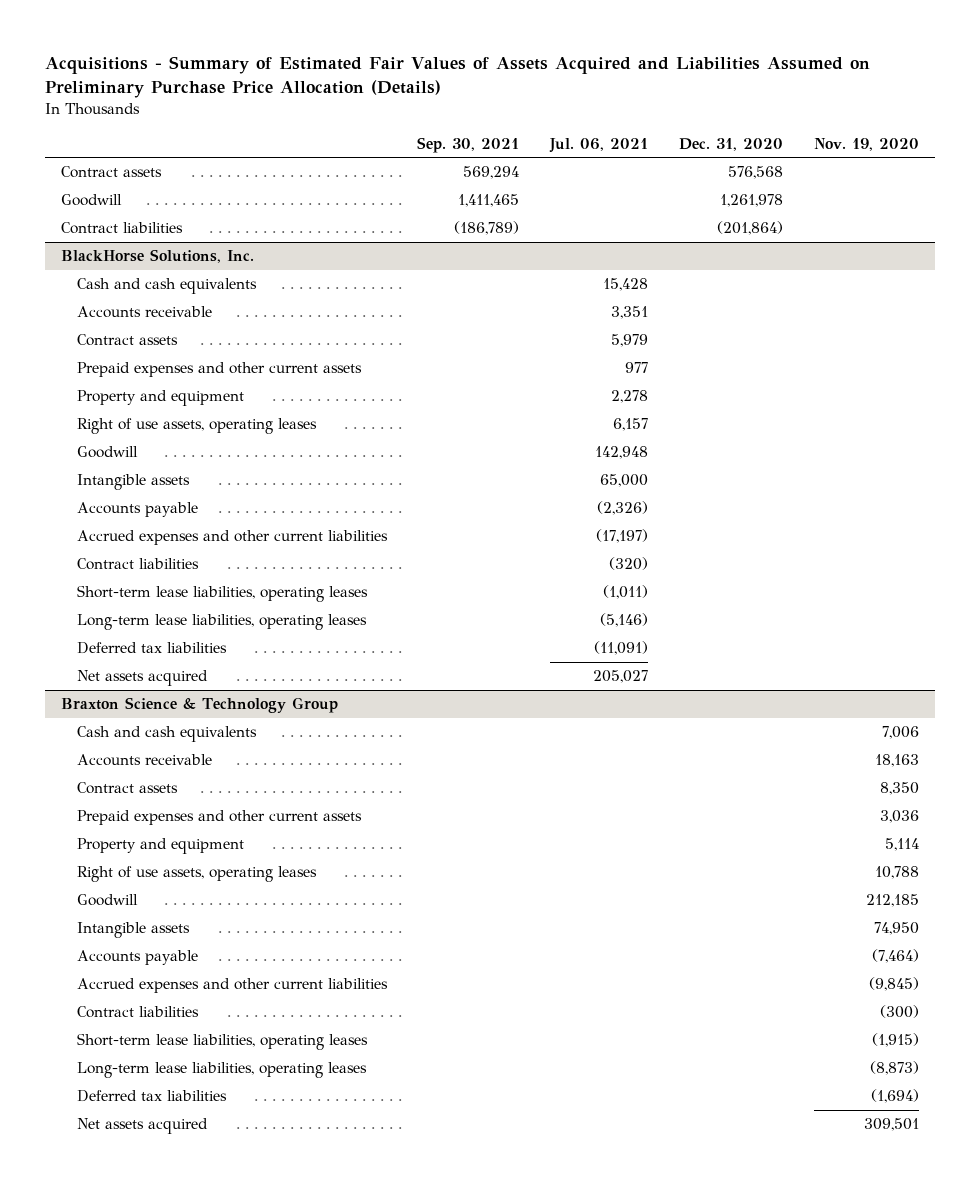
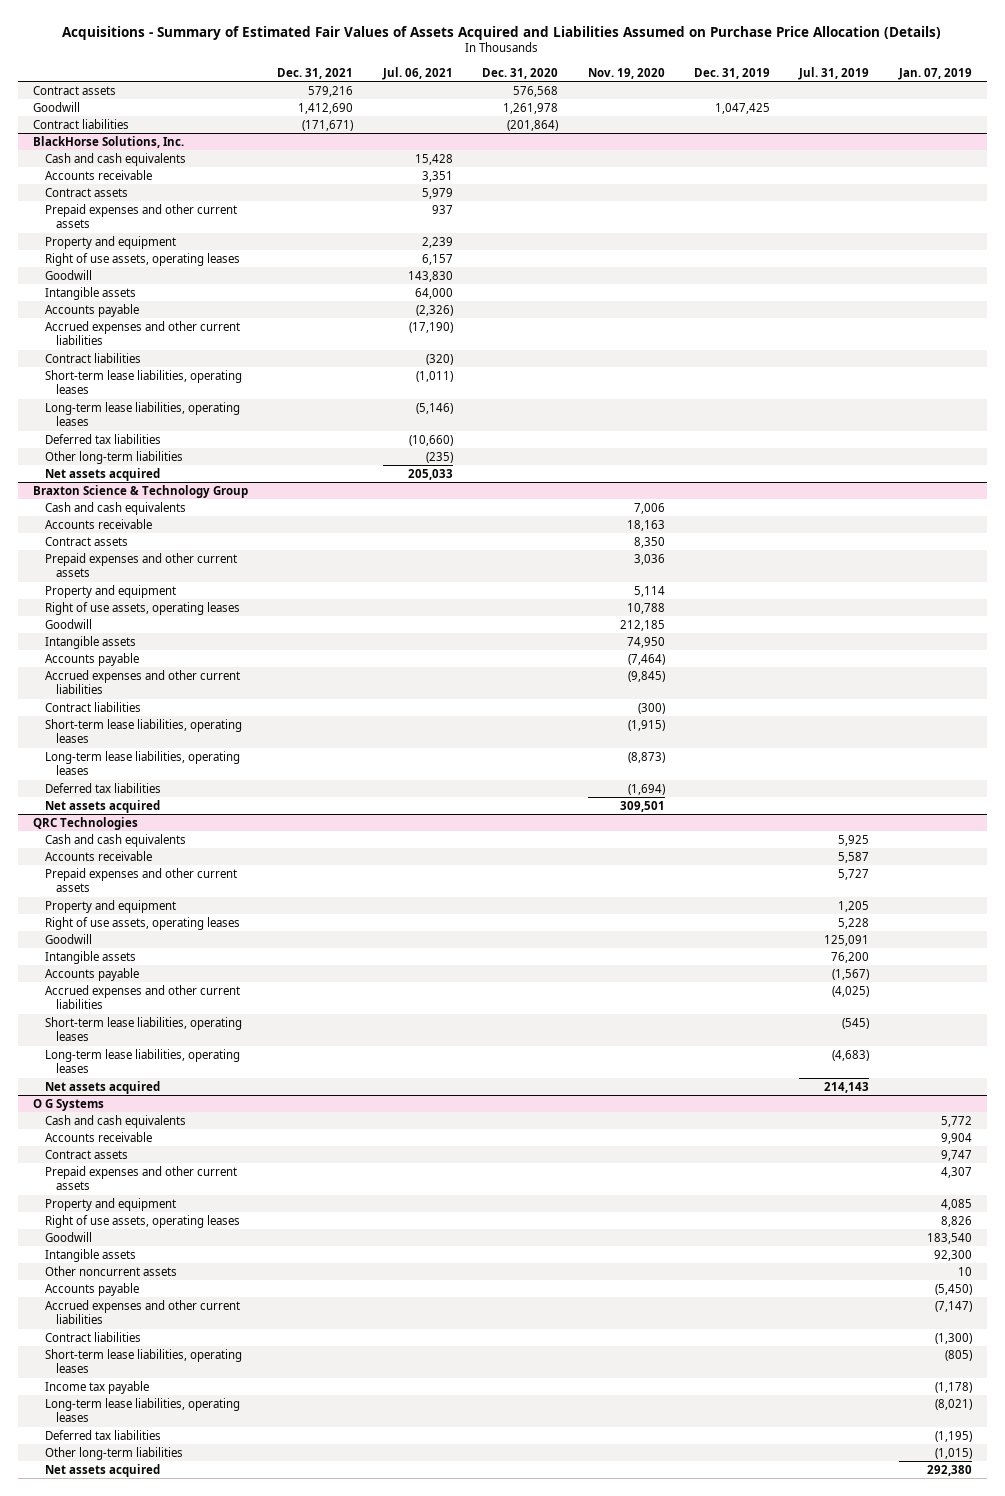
[45,56,871,98] Acquisitions - Summary of Estimated Fair Values of Assets Acquired and Liabilities Assumed on Preliminary Purchase Price Allocation (Details) -> [62,25,942,40] Acquisitions - Summary of Estimated Fair Values of Assets Acquired and Liabilities Assumed on Purchase Price Allocation (Details)
[417,136,520,153] Sep. 30, 2021 -> none
none -> [277,67,354,79] Dec. 31, 2021
none -> [694,67,771,79] Dec. 31, 2019
none -> [798,66,870,80] Jul. 31, 2019
none -> [897,67,972,80] Jan. 07, 2019
[625,362,649,374] 977 -> [431,204,453,214] 937
[611,390,649,404] 2,278 -> [421,236,453,248] 2,239
[595,446,649,460] 142,948 -> [407,270,453,282] 143,830
[600,474,649,488] 65,000 -> [414,287,453,299] 64,000
[596,529,649,544] (17,197) -> [408,321,453,333] (17,190)
[594,641,649,656] (11,091) -> [408,434,453,446] (10,660)
none -> [44,450,183,464] Other long-term liabilities
[593,670,649,684] 205,027 -> [407,468,453,480] 205,033
none -> [33,816,139,830] QRC Technologies
none -> [44,833,186,847] Cash and cash equivalents
none -> [44,850,152,861] Accounts receivable
none -> [44,867,237,892] Prepaid expenses and other current assets
none -> [44,899,176,913] Property and equipment
none -> [44,916,240,930] Right of use assets, operating leases
none -> [44,933,92,944] Goodwill
none -> [44,950,136,964] Intangible assets
none -> [44,967,139,981] Accounts payable
none -> [44,984,240,1009] Accrued expenses and other current liabilities
none -> [44,1016,242,1041] Short-term lease liabilities, operating leases
none -> [44,1048,240,1073] Long-term lease liabilities, operating leases
none -> [44,1080,160,1094] Net assets acquired
none -> [33,1098,105,1111] O G Systems
none -> [44,1114,186,1128] Cash and cash equivalents
none -> [44,1131,152,1142] Accounts receivable
none -> [44,1149,128,1159] Contract assets
none -> [44,1165,237,1190] Prepaid expenses and other current assets
none -> [44,1197,176,1211] Property and equipment
none -> [44,1214,240,1228] Right of use assets, operating leases
none -> [44,1231,92,1242] Goodwill
none -> [44,1248,136,1262] Intangible assets
none -> [44,1265,177,1276] Other noncurrent assets
none -> [44,1282,139,1296] Accounts payable
none -> [44,1299,240,1324] Accrued expenses and other current liabilities
none -> [44,1331,141,1342] Contract liabilities
none -> [44,1348,242,1373] Short-term lease liabilities, operating leases
none -> [44,1380,149,1394] Income tax payable
none -> [44,1397,240,1422] Long-term lease liabilities, operating leases
none -> [44,1429,161,1440] Deferred tax liabilities
none -> [44,1446,183,1460] Other long-term liabilities
none -> [44,1463,160,1477] Net assets acquired

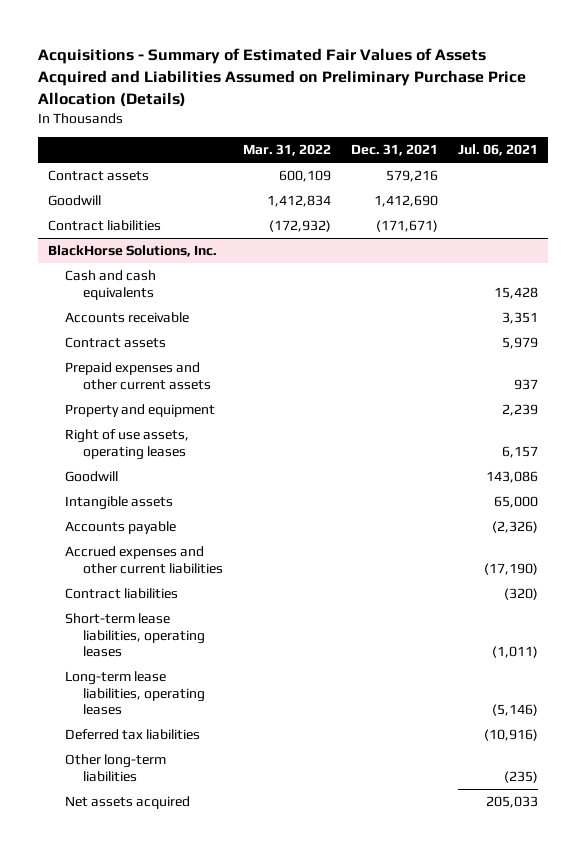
[62,25,942,40] Acquisitions - Summary of Estimated Fair Values of Assets Acquired and Liabilities Assumed on Purchase Price Allocation (Details) -> [38,48,527,107] Acquisitions - Summary of Estimated Fair Values of Assets Acquired and Liabilities Assumed on Preliminary Purchase Price Allocation (Details)
[482,67,559,79] Dec. 31, 2020 -> none
[587,67,665,79] Nov. 19, 2020 -> none
[694,67,771,79] Dec. 31, 2019 -> none
[798,66,870,80] Jul. 31, 2019 -> none
[897,67,972,80] Jan. 07, 2019 -> none
none -> [242,144,331,157] Mar. 31, 2022
[407,270,453,282] 143,830 -> [486,471,539,484] 143,086
[414,287,453,299] 64,000 -> [494,496,539,509] 65,000
[408,434,453,446] (10,660) -> [484,729,539,742] (10,916)
[33,484,249,498] Braxton Science & Technology Group -> none
[44,501,186,515] Cash and cash equivalents -> none
[44,518,152,529] Accounts receivable -> none
[44,536,128,546] Contract assets -> none
[44,552,237,577] Prepaid expenses and other current assets -> none
[44,584,176,598] Property and equipment -> none
[44,601,240,615] Right of use assets, operating leases -> none
[44,618,92,629] Goodwill -> none
[44,635,136,649] Intangible assets -> none
[44,652,139,666] Accounts payable -> none
[44,669,240,694] Accrued expenses and other current liabilities -> none
[44,701,141,712] Contract liabilities -> none
[44,718,242,743] Short-term lease liabilities, operating leases -> none
[44,750,240,775] Long-term lease liabilities, operating leases -> none
[44,782,161,793] Deferred tax liabilities -> none
[44,799,160,813] Net assets acquired -> none
[33,816,139,830] QRC Technologies -> none
[44,833,186,847] Cash and cash equivalents -> none
[44,850,152,861] Accounts receivable -> none
[44,867,237,892] Prepaid expenses and other current assets -> none
[44,899,176,913] Property and equipment -> none
[44,916,240,930] Right of use assets, operating leases -> none
[44,933,92,944] Goodwill -> none
[44,950,136,964] Intangible assets -> none
[44,967,139,981] Accounts payable -> none
[44,984,240,1009] Accrued expenses and other current liabilities -> none
[44,1016,242,1041] Short-term lease liabilities, operating leases -> none
[44,1048,240,1073] Long-term lease liabilities, operating leases -> none
[44,1080,160,1094] Net assets acquired -> none
[33,1098,105,1111] O G Systems -> none
[44,1114,186,1128] Cash and cash equivalents -> none
[44,1131,152,1142] Accounts receivable -> none
[44,1149,128,1159] Contract assets -> none
[44,1165,237,1190] Prepaid expenses and other current assets -> none
[44,1197,176,1211] Property and equipment -> none
[44,1214,240,1228] Right of use assets, operating leases -> none
[44,1231,92,1242] Goodwill -> none
[44,1248,136,1262] Intangible assets -> none
[44,1265,177,1276] Other noncurrent assets -> none
[44,1282,139,1296] Accounts payable -> none
[44,1299,240,1324] Accrued expenses and other current liabilities -> none
[44,1331,141,1342] Contract liabilities -> none
[44,1348,242,1373] Short-term lease liabilities, operating leases -> none
[44,1380,149,1394] Income tax payable -> none
[44,1397,240,1422] Long-term lease liabilities, operating leases -> none
[44,1429,161,1440] Deferred tax liabilities -> none
[44,1446,183,1460] Other long-term liabilities -> none
[44,1463,160,1477] Net assets acquired -> none

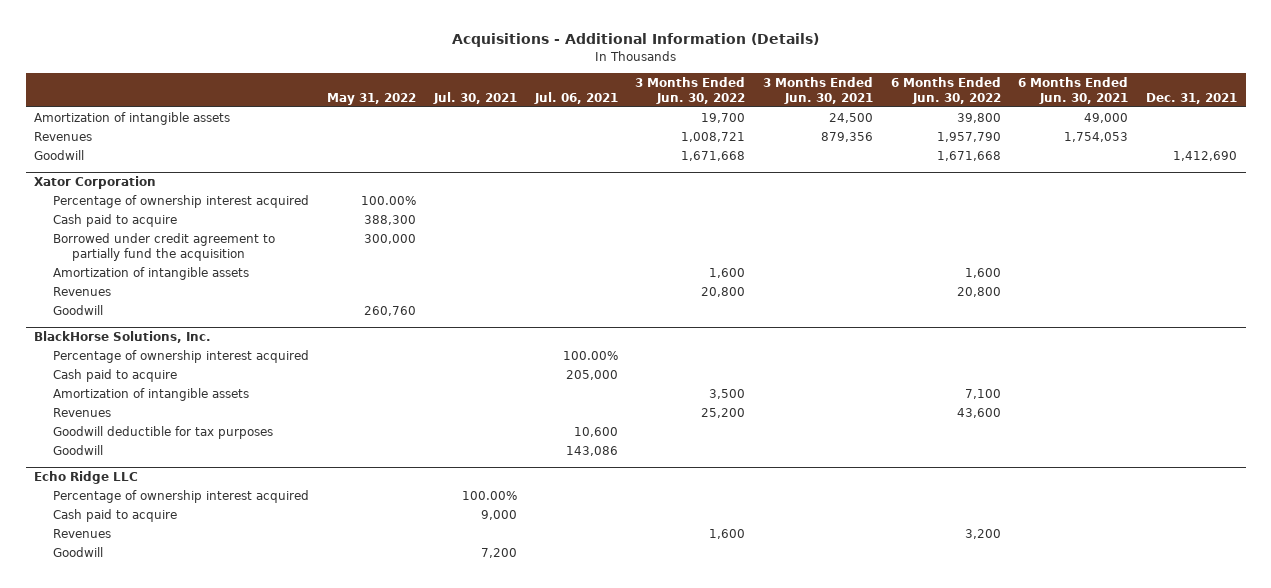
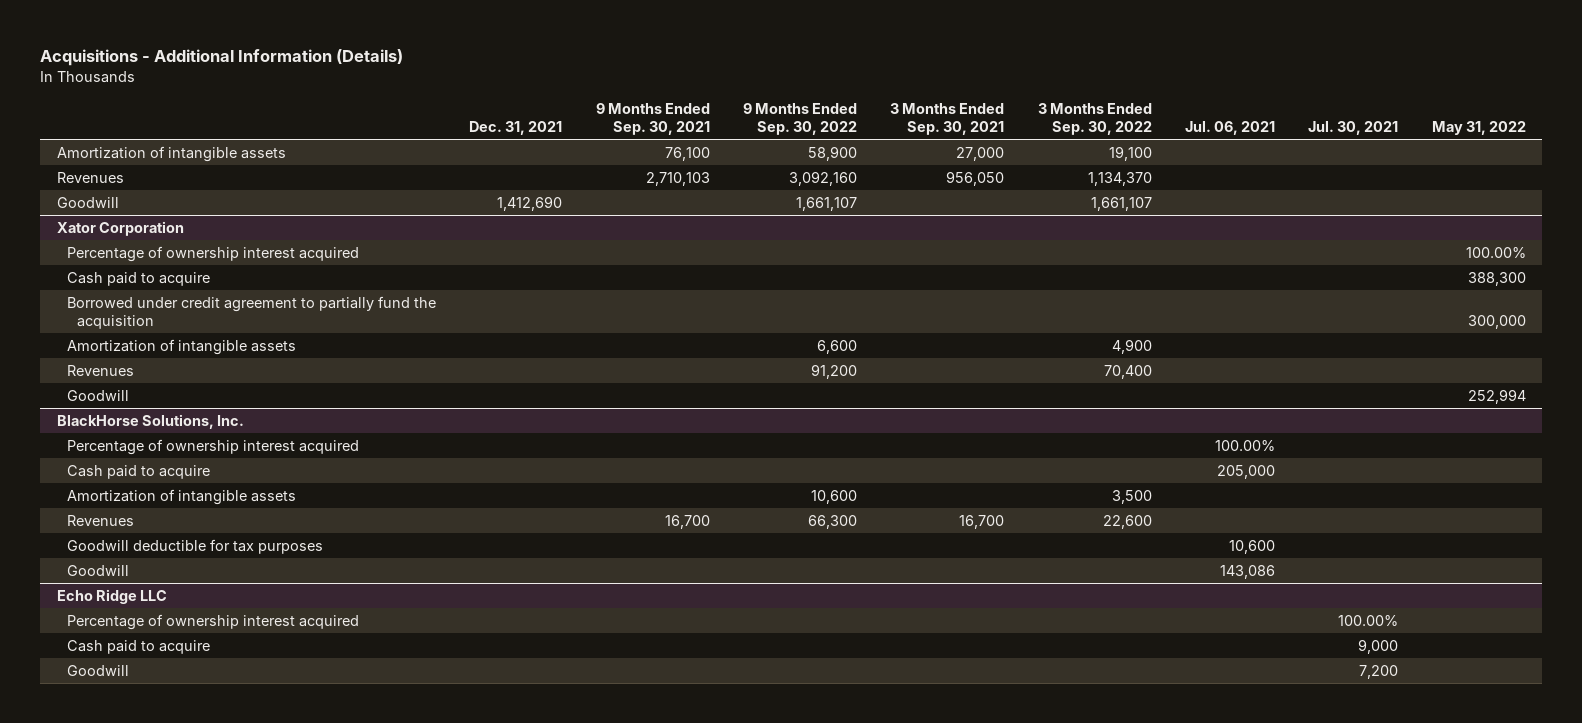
[635,77,746,104] 3 Months Ended Jun. 30, 2022 -> none
[762,77,873,104] 3 Months Ended Jun. 30, 2021 -> none
[890,77,1001,104] 6 Months Ended Jun. 30, 2022 -> none
[1018,77,1129,104] 6 Months Ended Jun. 30, 2021 -> none
none -> [595,103,710,135] 9 Months Ended Sep. 30, 2021
none -> [742,103,857,135] 9 Months Ended Sep. 30, 2022
none -> [890,103,1005,135] 3 Months Ended Sep. 30, 2021
none -> [1037,103,1152,135] 3 Months Ended Sep. 30, 2022
[364,306,417,317] 260,760 -> [1467,388,1526,404] 252,994
[53,529,112,539] Revenues -> none

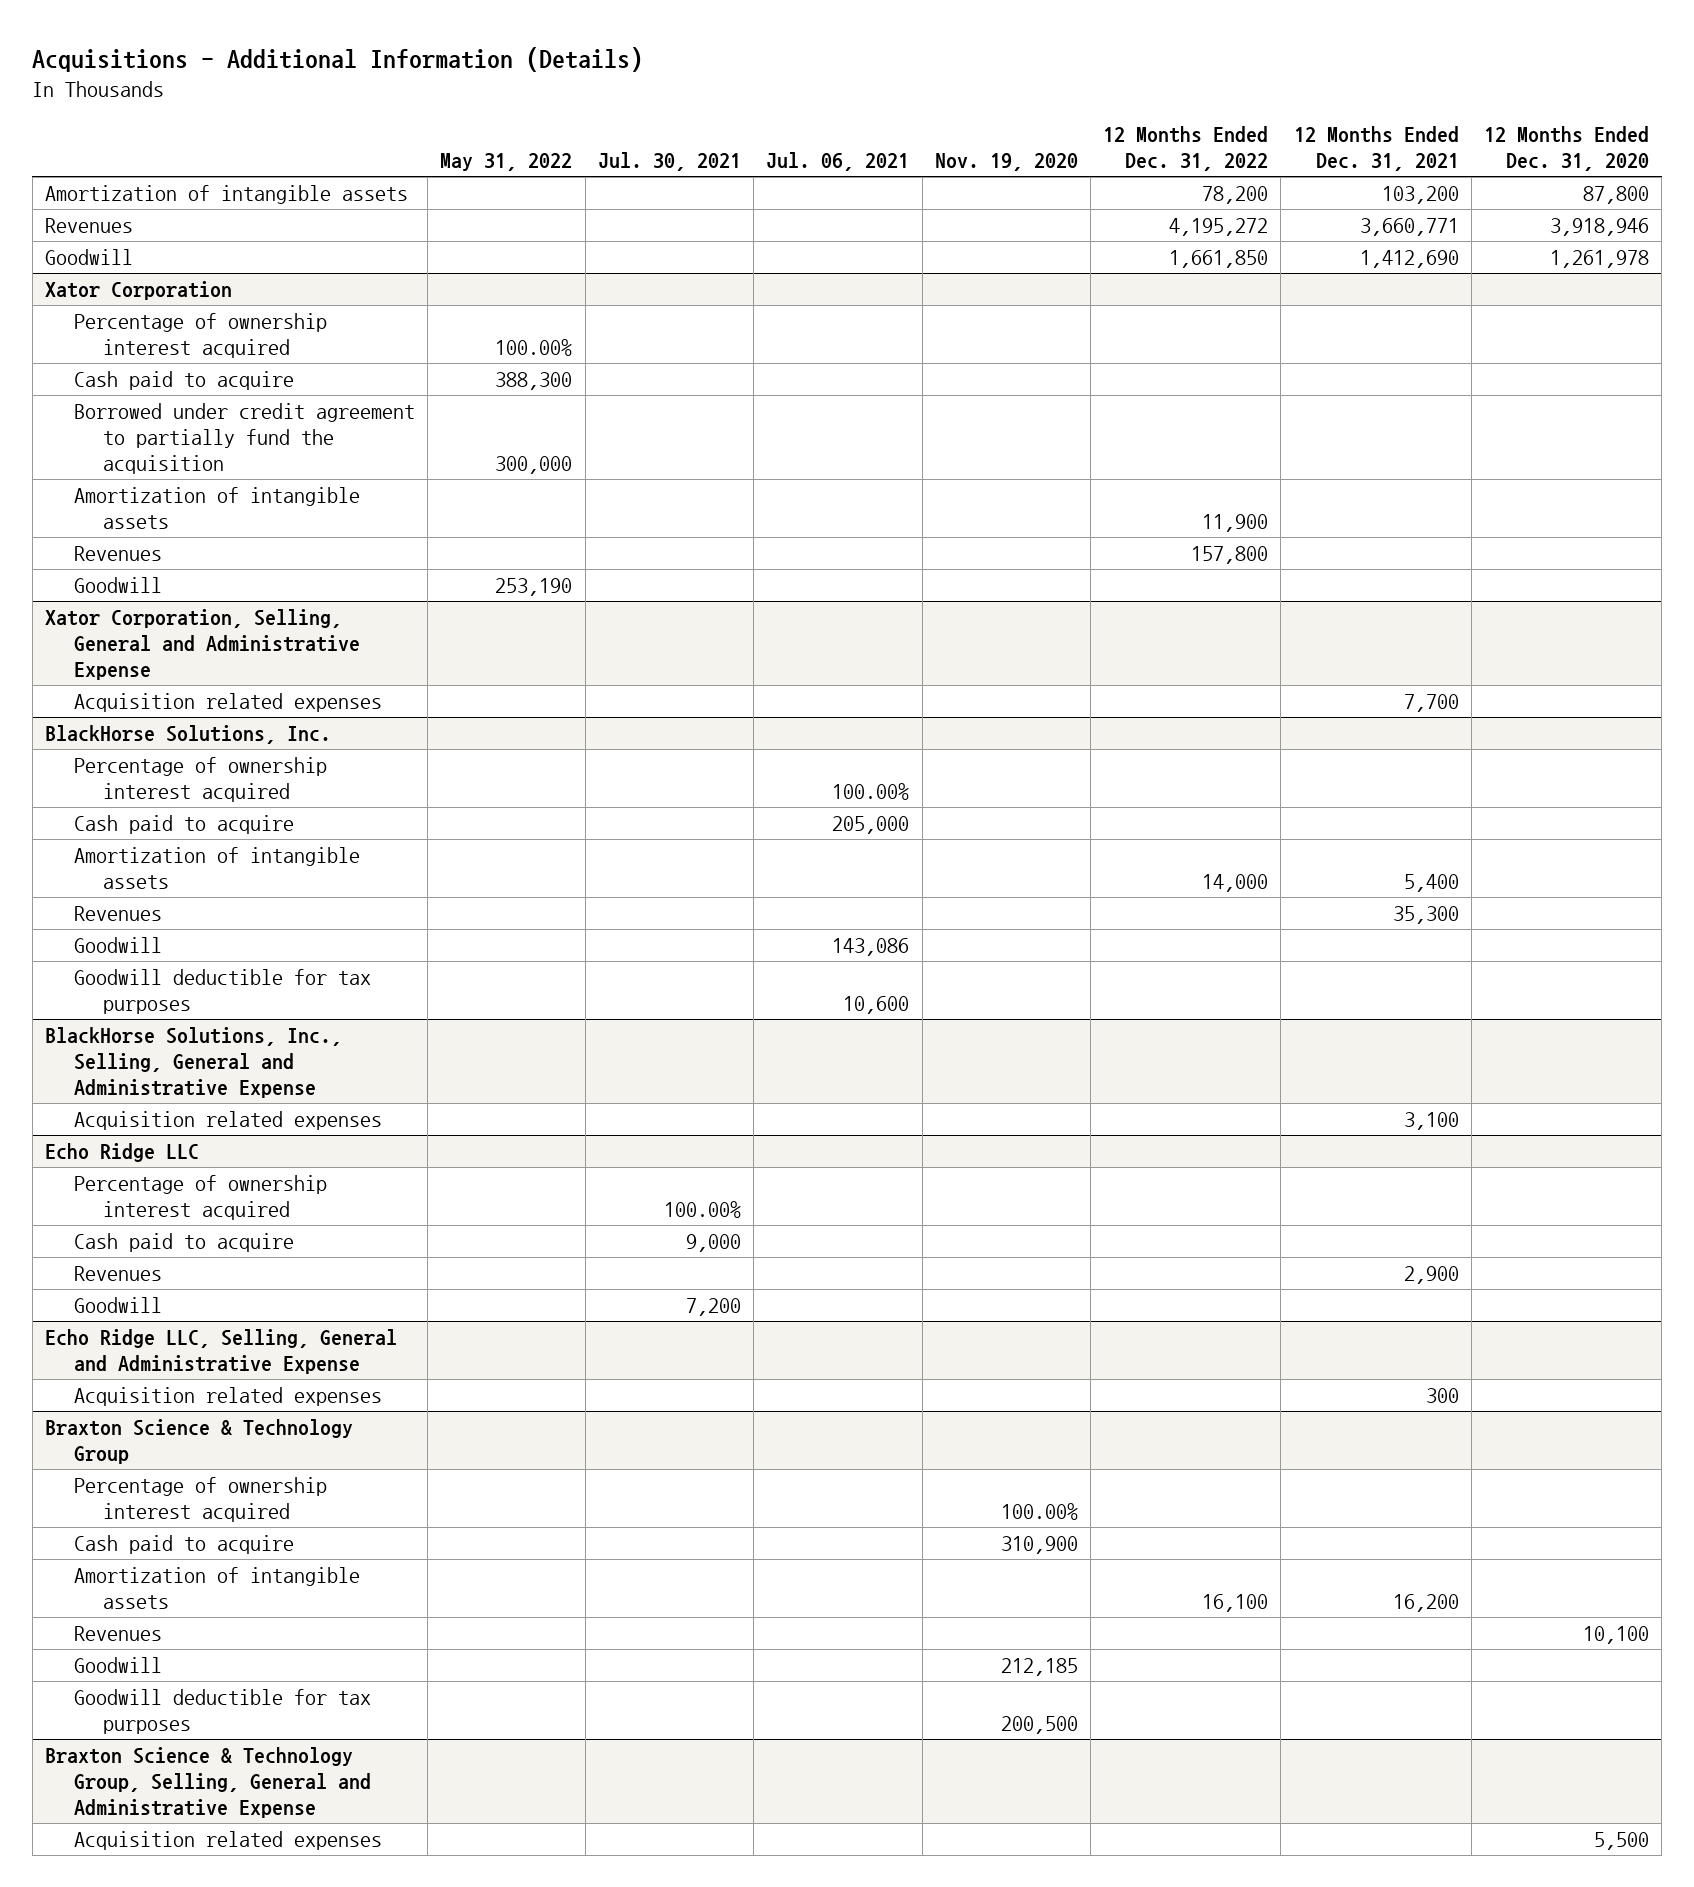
[469,120,563,135] Dec. 31, 2021 -> none
[595,103,710,135] 9 Months Ended Sep. 30, 2021 -> none
[742,103,857,135] 9 Months Ended Sep. 30, 2022 -> none
[890,103,1005,135] 3 Months Ended Sep. 30, 2021 -> none
[1037,103,1152,135] 3 Months Ended Sep. 30, 2022 -> none
none -> [934,153,1078,172] Nov. 19, 2020
none -> [1103,126,1269,172] 12 Months Ended Dec. 31, 2022
none -> [1293,126,1459,172] 12 Months Ended Dec. 31, 2021
none -> [1484,126,1650,172] 12 Months Ended Dec. 31, 2020
[1467,388,1526,404] 252,994 -> [495,577,573,596] 253,190
none -> [45,608,360,681] Xator Corporation, Selling, General and Administrative Expense
none -> [73,692,382,712] Acquisition related expenses
[67,538,324,554] Goodwill deductible for tax purposes -> [73,968,371,1014] Goodwill deductible for tax purposes
none -> [45,1026,343,1099] BlackHorse Solutions, Inc., Selling, General and Administrative Expense
none -> [73,1110,382,1130] Acquisition related expenses
none -> [73,1265,162,1281] Revenues
none -> [45,1328,398,1374] Echo Ridge LLC, Selling, General and Administrative Expense
none -> [73,1386,382,1406] Acquisition related expenses
none -> [45,1418,354,1464] Braxton Science & Technology Group
none -> [73,1476,327,1522] Percentage of ownership interest acquired
none -> [73,1534,294,1554] Cash paid to acquire
none -> [73,1566,360,1609] Amortization of intangible assets
none -> [73,1625,162,1641] Revenues
none -> [73,1656,162,1673] Goodwill
none -> [73,1688,371,1734] Goodwill deductible for tax purposes
none -> [45,1746,371,1819] Braxton Science & Technology Group, Selling, General and Administrative Expense
none -> [73,1830,382,1850] Acquisition related expenses

